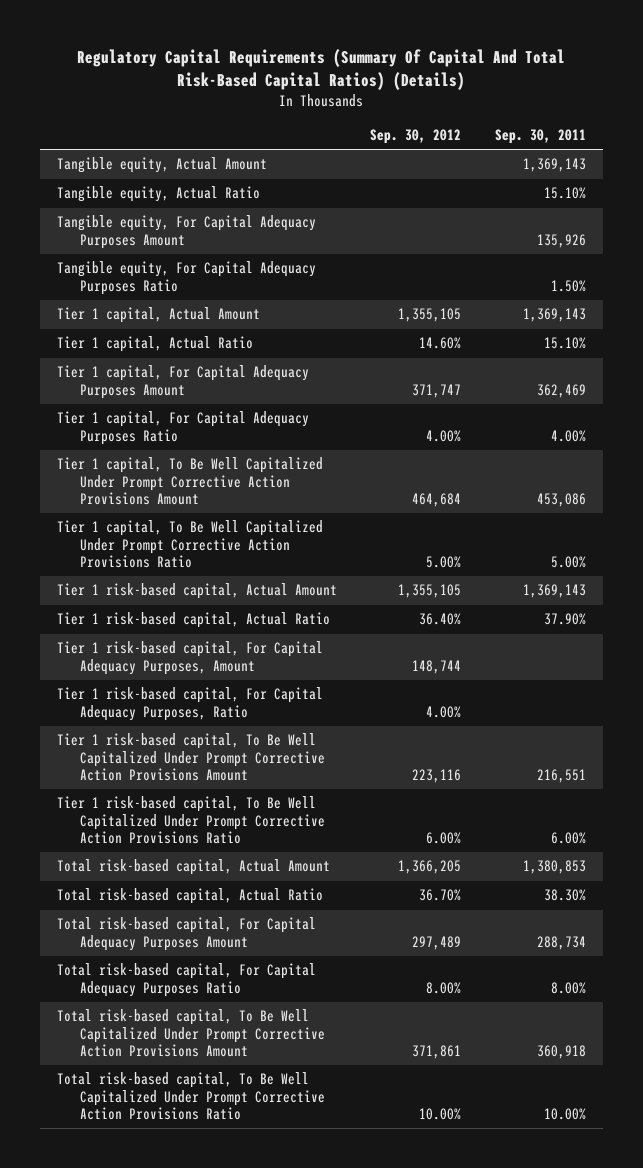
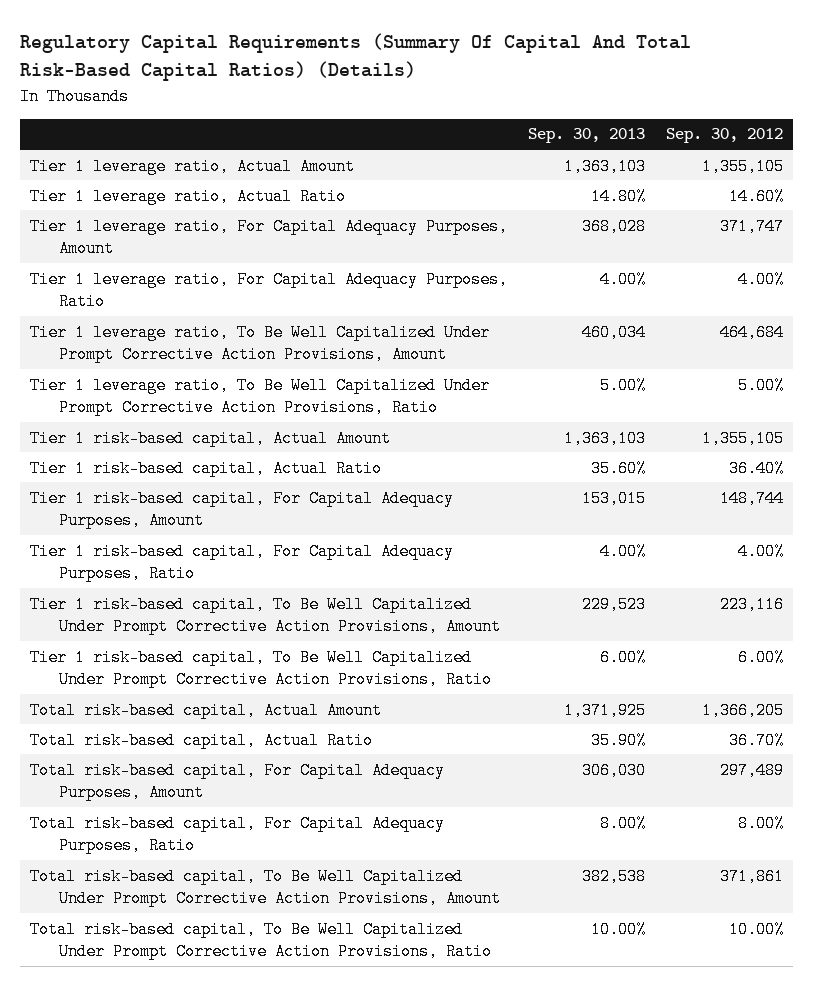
[495,129,587,145] Sep. 30, 2011 -> none
none -> [527,128,645,144] Sep. 30, 2013
[56,157,267,174] Tangible equity, Actual Amount -> none
[56,186,260,203] Tangible equity, Actual Ratio -> none
[56,215,316,249] Tangible equity, For Capital Adequacy Purposes Amount -> none
[56,261,316,295] Tangible equity, For Capital Adequacy Purposes Ratio -> none
[56,307,260,324] Tier 1 capital, Actual Amount -> [30,157,356,175] Tier 1 leverage ratio, Actual Amount
[56,336,253,353] Tier 1 capital, Actual Ratio -> [30,187,347,205] Tier 1 leverage ratio, Actual Ratio
[56,365,309,399] Tier 1 capital, For Capital Adequacy Purposes Amount -> [30,217,509,257] Tier 1 leverage ratio, For Capital Adequacy Purposes, Amount
[56,411,309,445] Tier 1 capital, For Capital Adequacy Purposes Ratio -> [30,270,509,310] Tier 1 leverage ratio, For Capital Adequacy Purposes, Ratio
[56,457,323,505] Tier 1 capital, To Be Well Capitalized Under Prompt Corrective Action Provisions Amount -> [30,323,491,363] Tier 1 leverage ratio, To Be Well Capitalized Under Prompt Corrective Action Provisions, Amount
[56,520,323,568] Tier 1 capital, To Be Well Capitalized Under Prompt Corrective Action Provisions Ratio -> [30,376,491,416] Tier 1 leverage ratio, To Be Well Capitalized Under Prompt Corrective Action Provisions, Ratio
[56,733,325,781] Tier 1 risk-based capital, To Be Well Capitalized Under Prompt Corrective Action Provisions Amount -> [30,595,501,635] Tier 1 risk-based capital, To Be Well Capitalized Under Prompt Corrective Action Provisions, Amount
[56,796,325,844] Tier 1 risk-based capital, To Be Well Capitalized Under Prompt Corrective Action Provisions Ratio -> [30,648,492,688] Tier 1 risk-based capital, To Be Well Capitalized Under Prompt Corrective Action Provisions, Ratio
[56,917,316,951] Total risk-based capital, For Capital Adequacy Purposes Amount -> [30,761,446,801] Total risk-based capital, For Capital Adequacy Purposes, Amount
[56,963,316,997] Total risk-based capital, For Capital Adequacy Purposes Ratio -> [30,814,446,854] Total risk-based capital, For Capital Adequacy Purposes, Ratio
[56,1009,325,1057] Total risk-based capital, To Be Well Capitalized Under Prompt Corrective Action Provisions Amount -> [30,867,501,907] Total risk-based capital, To Be Well Capitalized Under Prompt Corrective Action Provisions, Amount
[56,1072,325,1120] Total risk-based capital, To Be Well Capitalized Under Prompt Corrective Action Provisions Ratio -> [30,920,492,960] Total risk-based capital, To Be Well Capitalized Under Prompt Corrective Action Provisions, Ratio

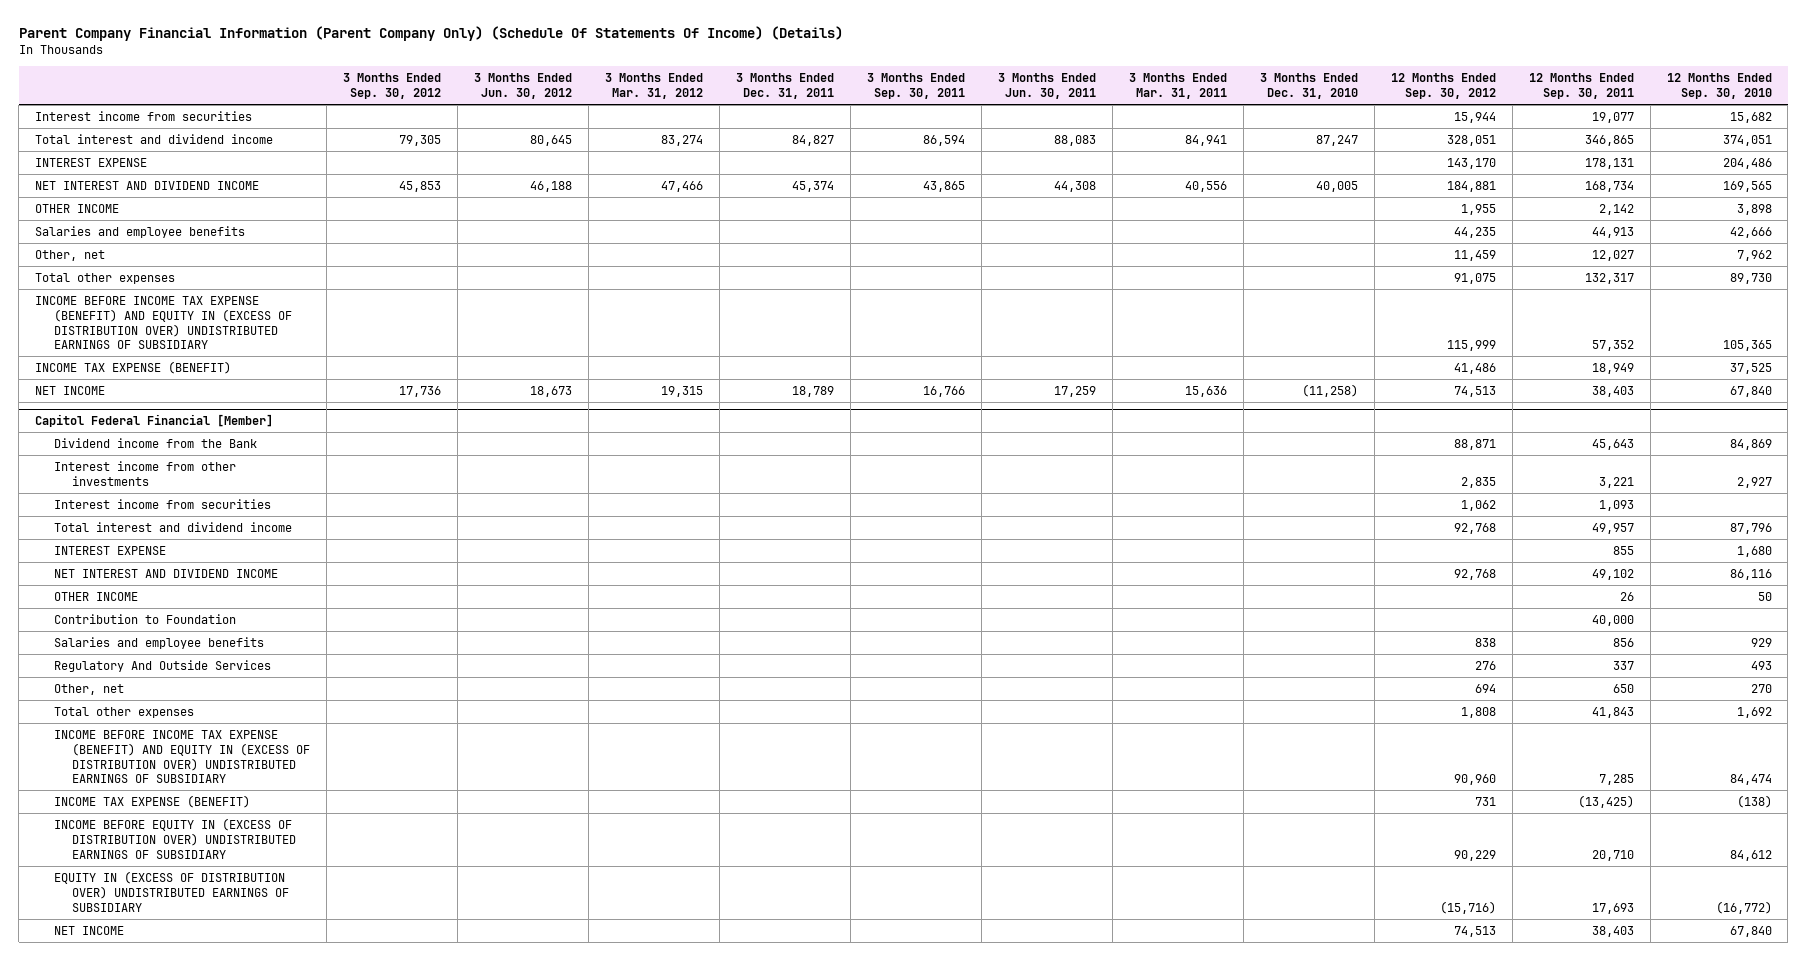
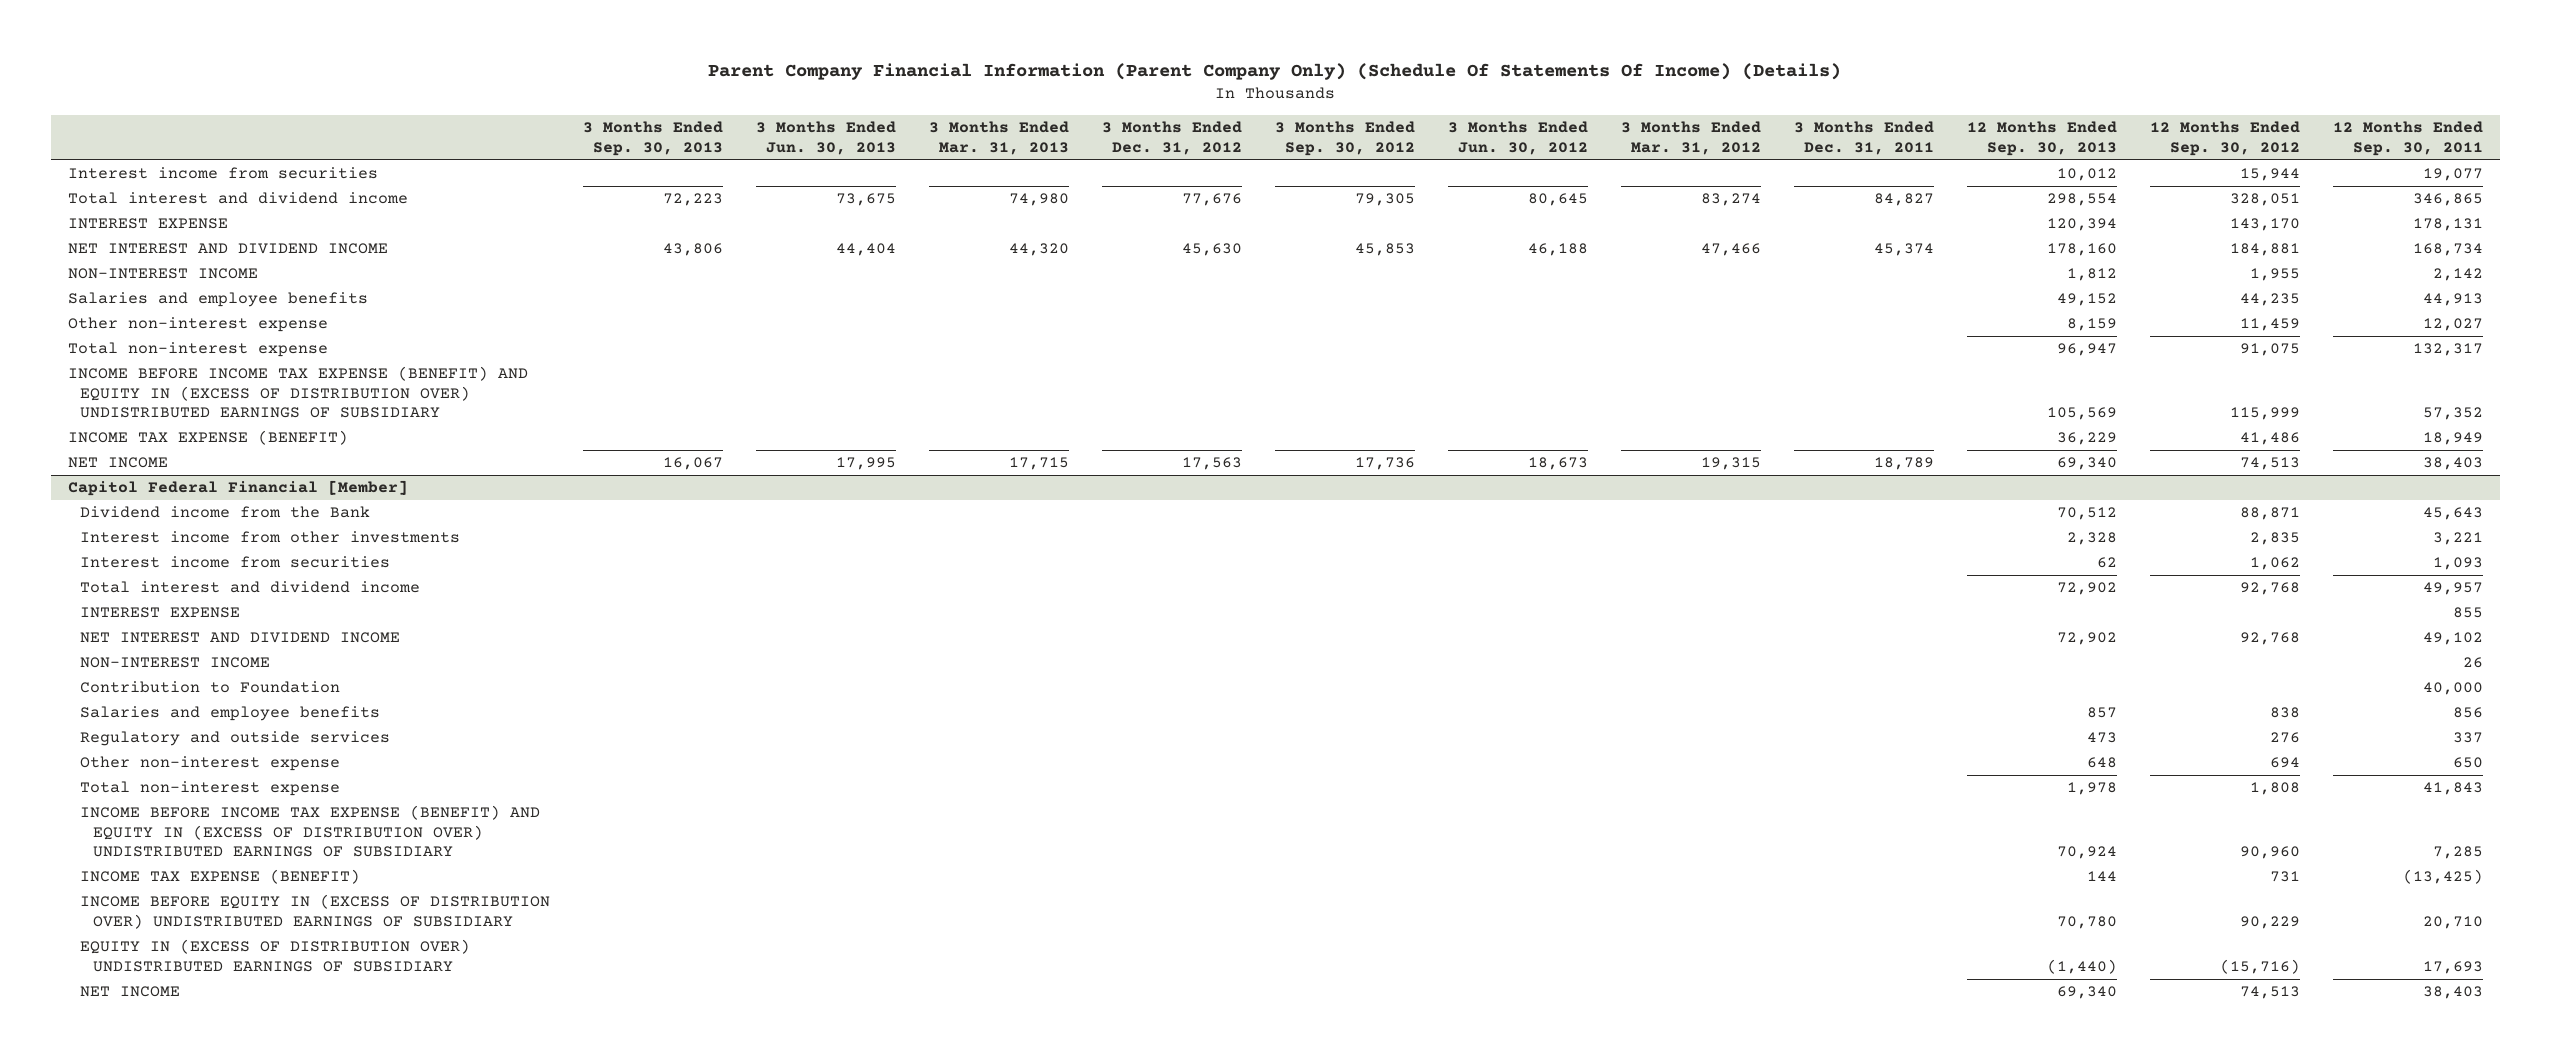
[866,73,965,100] 3 Months Ended Sep. 30, 2011 -> none
[997,73,1096,100] 3 Months Ended Jun. 30, 2011 -> none
[1128,73,1227,100] 3 Months Ended Mar. 31, 2011 -> none
[1259,73,1358,100] 3 Months Ended Dec. 31, 2010 -> none
[1666,73,1772,100] 12 Months Ended Sep. 30, 2010 -> none
none -> [583,121,724,156] 3 Months Ended Sep. 30, 2013
none -> [756,121,897,155] 3 Months Ended Jun. 30, 2013
none -> [929,121,1070,155] 3 Months Ended Mar. 31, 2013
none -> [1102,121,1243,155] 3 Months Ended Dec. 31, 2012
none -> [1967,121,2118,156] 12 Months Ended Sep. 30, 2013
[35,203,120,213] OTHER INCOME -> [67,268,258,280] NON-INTEREST INCOME
[35,249,106,261] Other, net -> [67,317,328,333] Other non-interest expense
[35,272,176,284] Total other expenses -> [67,342,328,358] Total non-interest expense
[53,591,138,601] OTHER INCOME -> [80,657,271,669] NON-INTEREST INCOME
[53,659,271,672] Regulatory And Outside Services -> [80,731,391,747] Regulatory and outside services
[53,683,124,695] Other, net -> [80,756,341,772] Other non-interest expense
[53,706,194,718] Total other expenses -> [80,781,341,797] Total non-interest expense

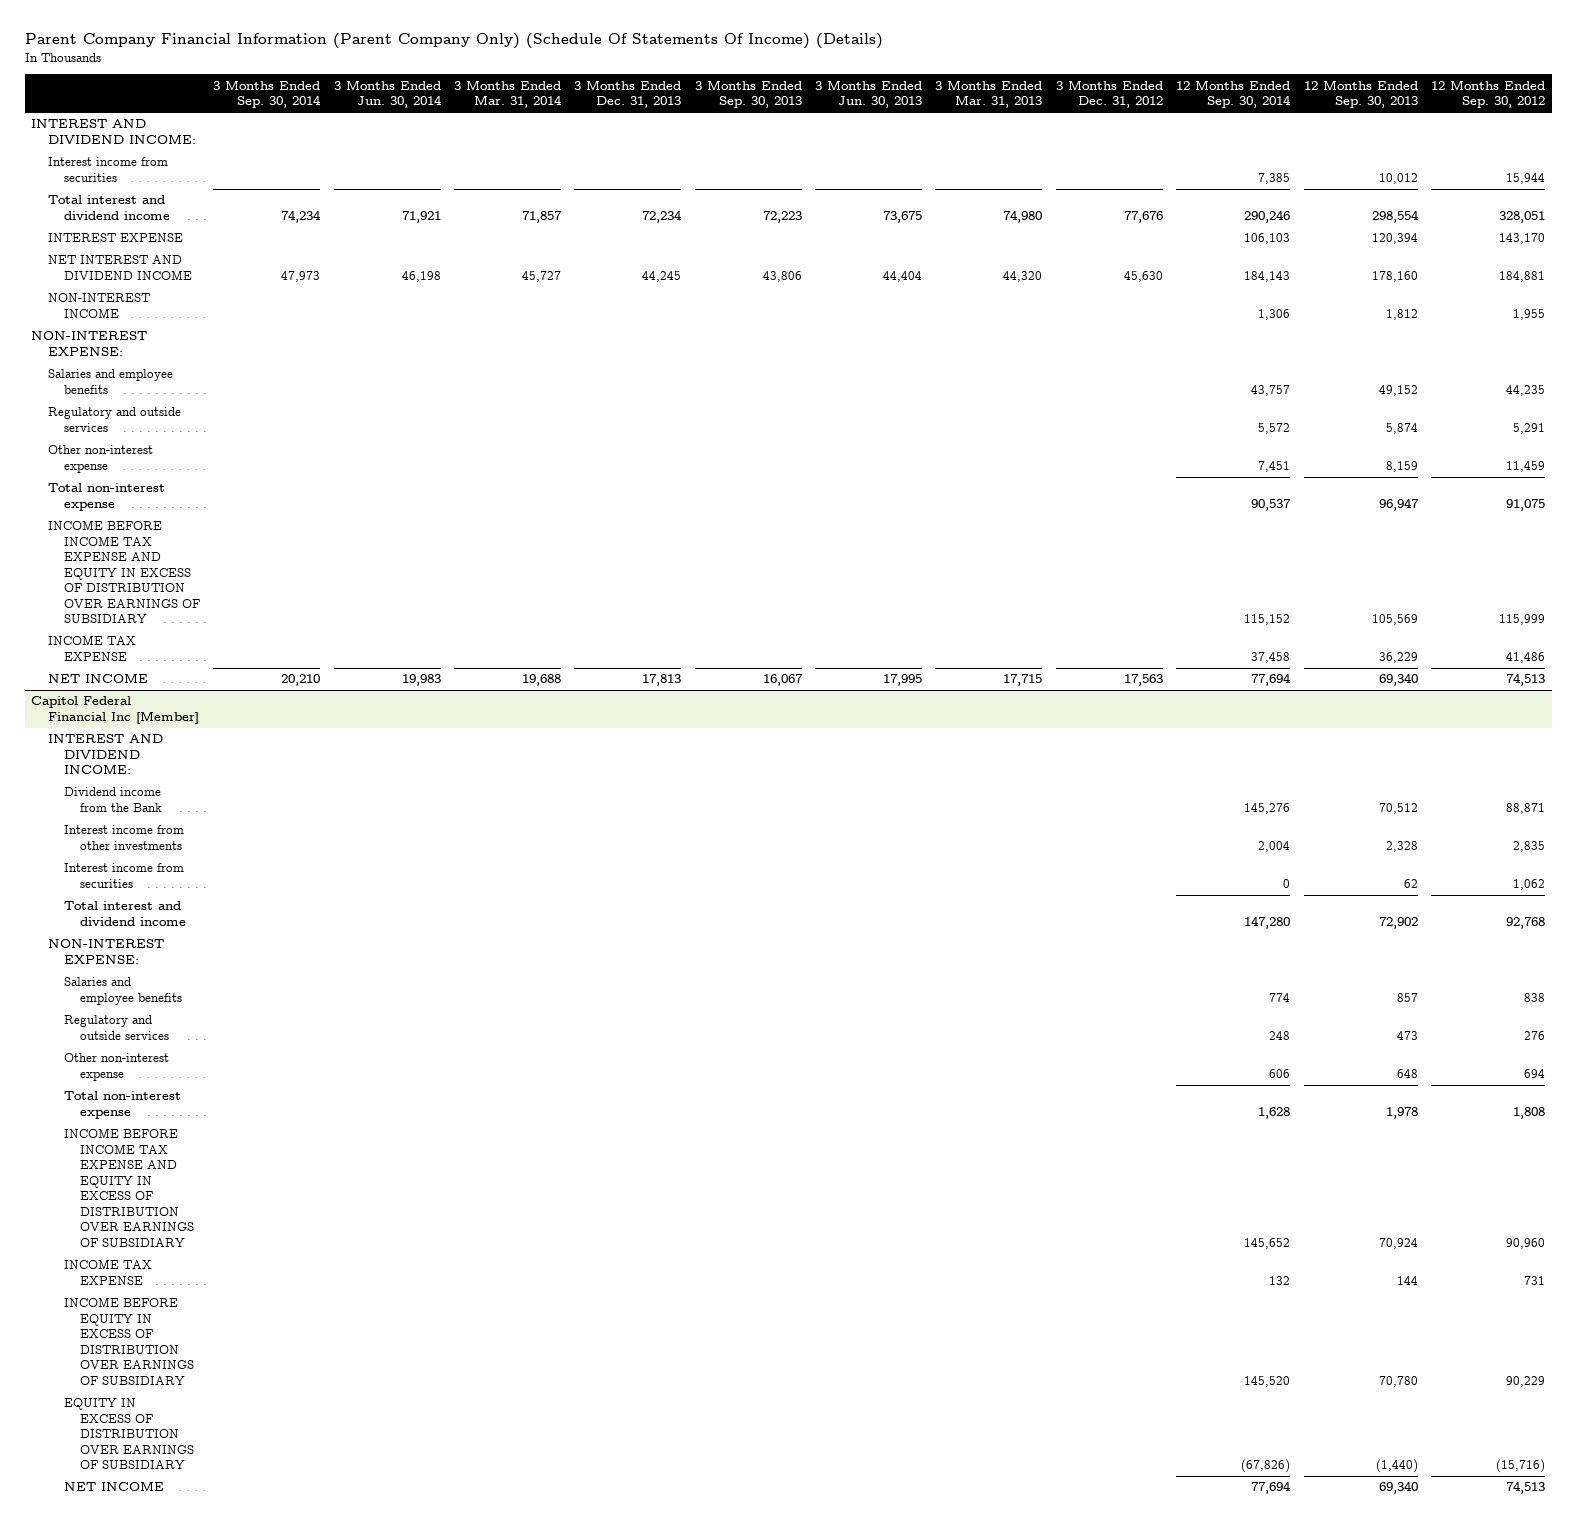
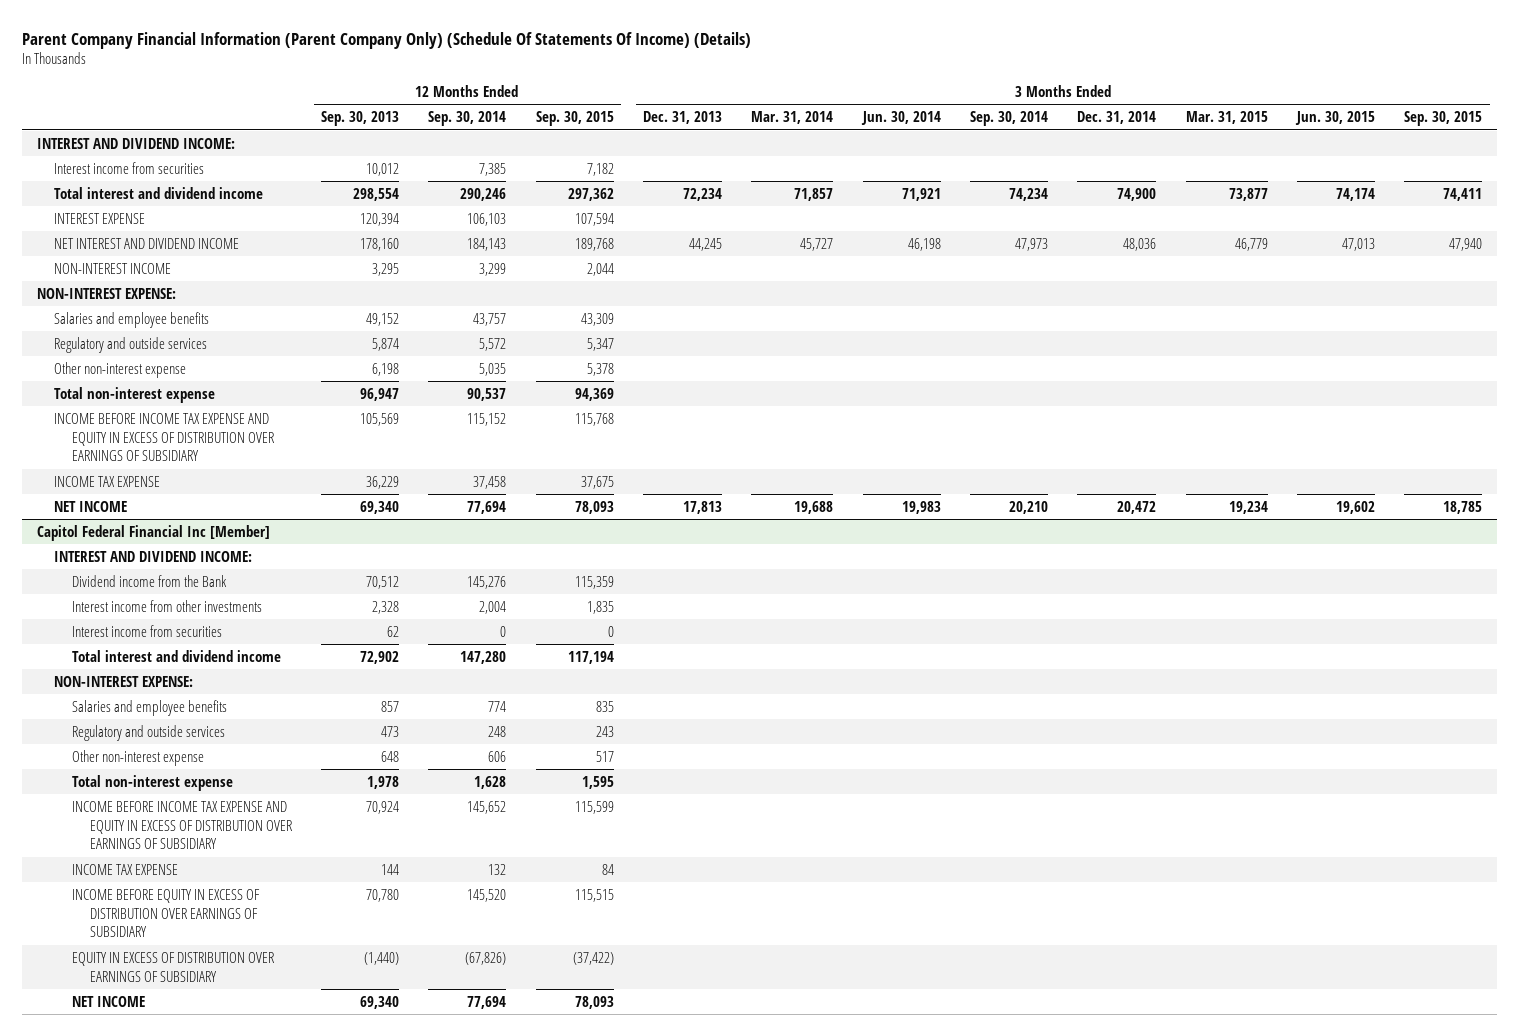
[694,79,802,109] 3 Months Ended Sep. 30, 2013 -> none
[815,79,923,109] 3 Months Ended Jun. 30, 2013 -> none
[935,79,1043,109] 3 Months Ended Mar. 31, 2013 -> none
[1055,79,1163,109] 3 Months Ended Dec. 31, 2012 -> none
[1430,79,1545,109] 12 Months Ended Sep. 30, 2012 -> none
none -> [535,111,614,127] Sep. 30, 2015
none -> [1077,111,1157,125] Dec. 31, 2014
none -> [1185,111,1268,125] Mar. 31, 2015
none -> [1294,111,1375,126] Jun. 30, 2015
none -> [1404,111,1483,127] Sep. 30, 2015
[1258,308,1291,320] 1,306 -> [479,262,507,276] 3,299
[1385,308,1418,320] 1,812 -> [371,262,399,276] 3,295
[1258,460,1291,472] 7,451 -> [479,362,507,376] 5,035
[1385,460,1418,472] 8,159 -> [371,362,399,376] 6,198

